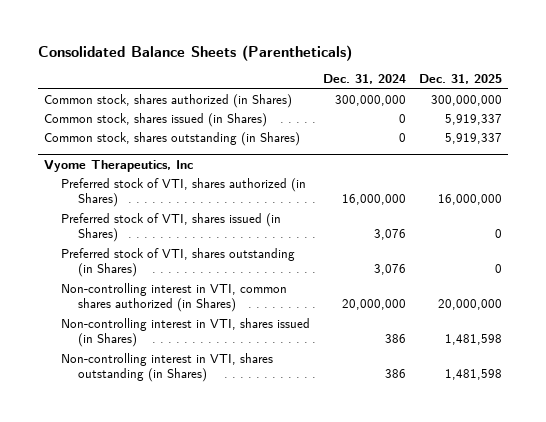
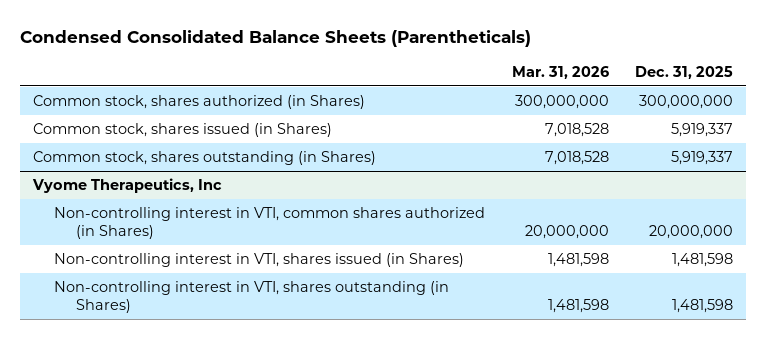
[37,45,352,62] Consolidated Balance Sheets (Parentheticals) -> [20,30,532,48] Condensed Consolidated Balance Sheets (Parentheticals)
[322,74,406,85] Dec. 31, 2024 -> none
none -> [511,65,609,79] Mar. 31, 2026
[60,177,306,208] Preferred stock of VTI, shares authorized (in Shares) -> none
[60,212,281,243] Preferred stock of VTI, shares issued (in Shares) -> none
[60,247,295,278] Preferred stock of VTI, shares outstanding (in Shares) -> none

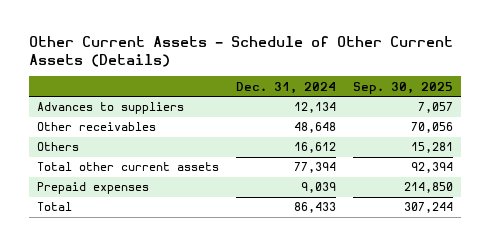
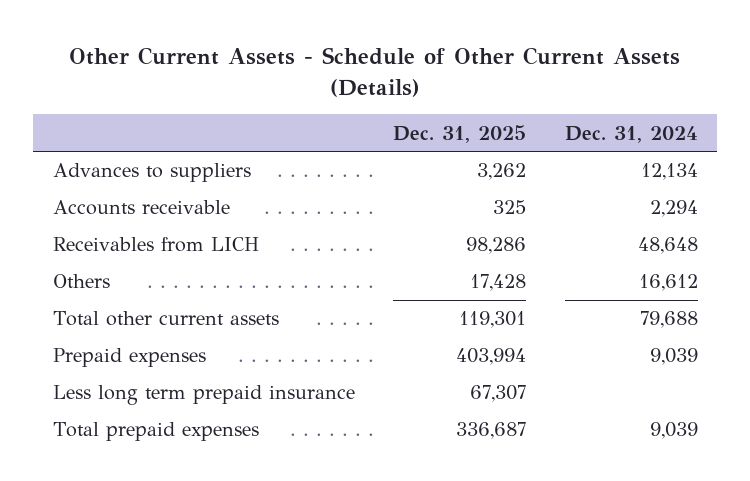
[352,81,453,94] Sep. 30, 2025 -> none
none -> [393,124,527,143] Dec. 31, 2025
none -> [52,200,230,216] Accounts receivable
[37,122,157,132] Other receivables -> [52,237,259,253] Receivables from LICH
[293,162,336,174] 77,394 -> [639,311,698,329] 79,688
[37,202,73,212] Total -> none
none -> [52,385,355,406] Less long term prepaid insurance
none -> [52,422,259,442] Total prepaid expenses

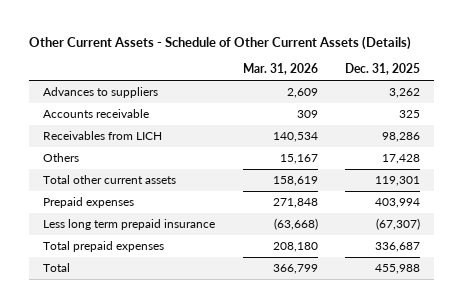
[564,125,698,143] Dec. 31, 2024 -> none
none -> [242,63,318,76] Mar. 31, 2026
[470,385,527,403] 67,307 -> [376,218,421,231] (67,307)
none -> [42,263,70,273] Total

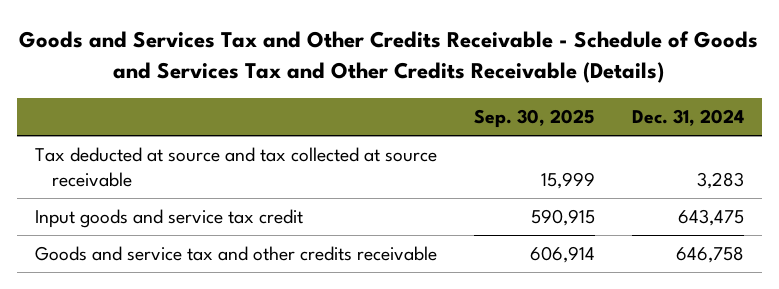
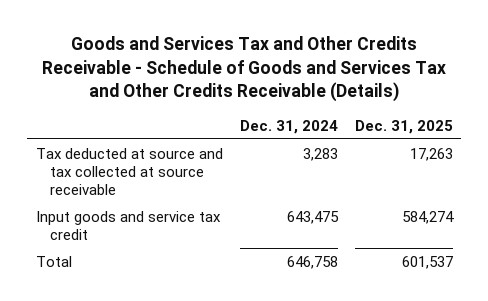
[473,108,595,128] Sep. 30, 2025 -> none
none -> [354,119,453,134] Dec. 31, 2025
[35,246,438,262] Goods and service tax and other credits receivable -> [35,255,72,267] Total

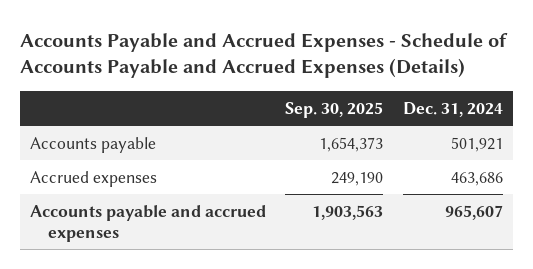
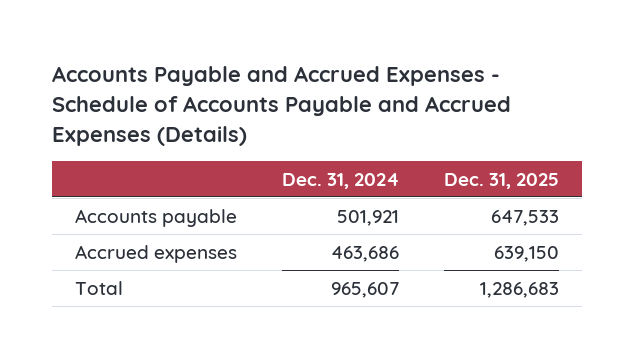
[285,101,384,118] Sep. 30, 2025 -> none
none -> [444,172,560,189] Dec. 31, 2025
[29,204,266,242] Accounts payable and accrued expenses -> [74,280,123,295] Total

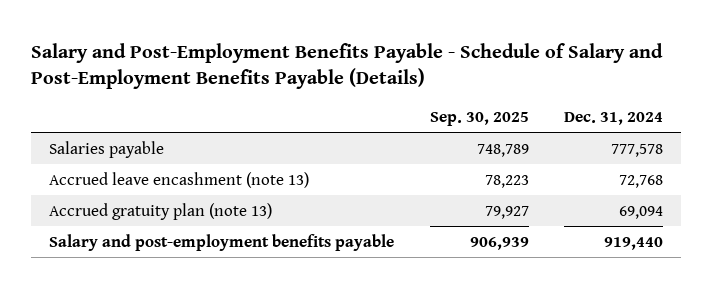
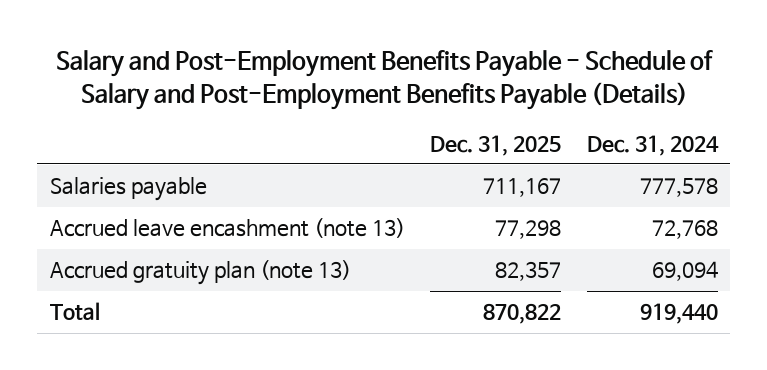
[429,111,529,126] Sep. 30, 2025 -> none
none -> [430,134,562,156] Dec. 31, 2025
[48,233,394,251] Salary and post-employment benefits payable -> [49,302,100,321] Total

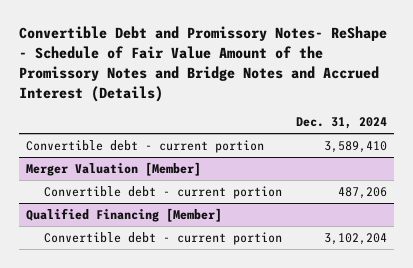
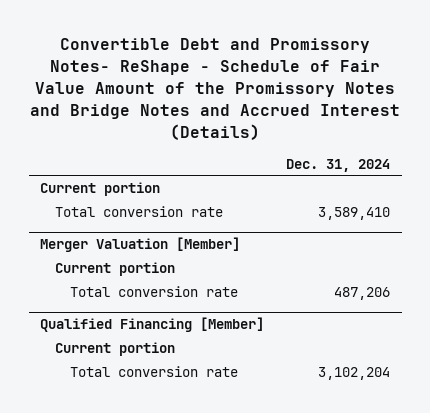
none -> [39,181,160,196] Current portion
[25,139,264,153] Convertible debt - current portion -> [54,205,223,217] Total conversion rate
none -> [54,261,175,276] Current portion
[43,185,282,199] Convertible debt - current portion -> [70,285,239,297] Total conversion rate
none -> [54,341,175,356] Current portion
[43,231,282,245] Convertible debt - current portion -> [70,365,239,377] Total conversion rate

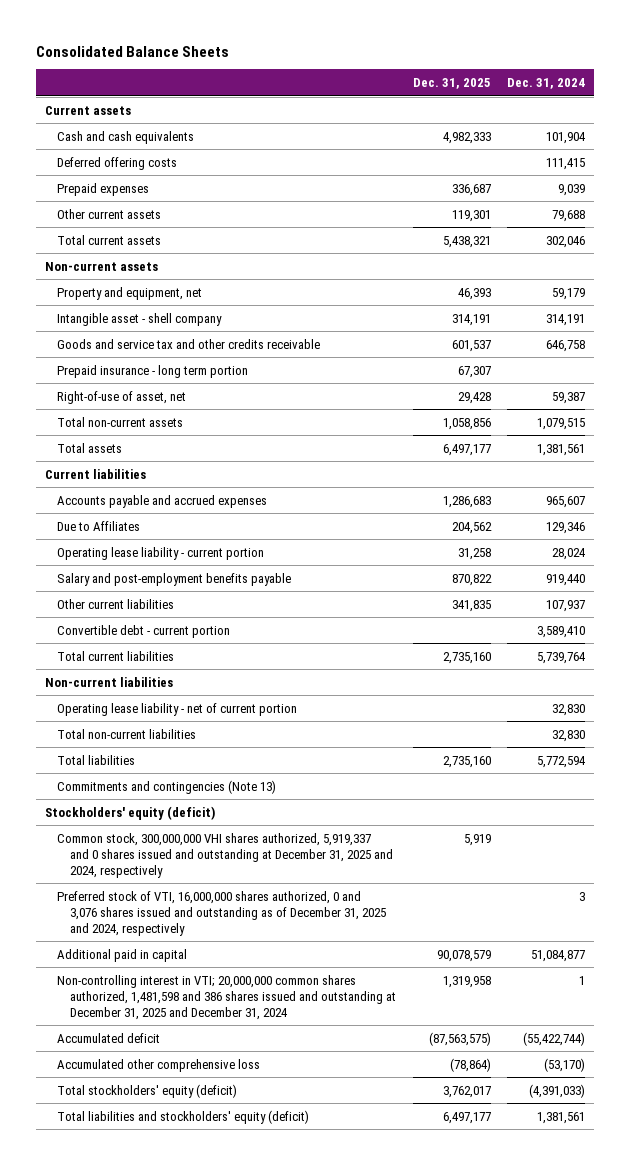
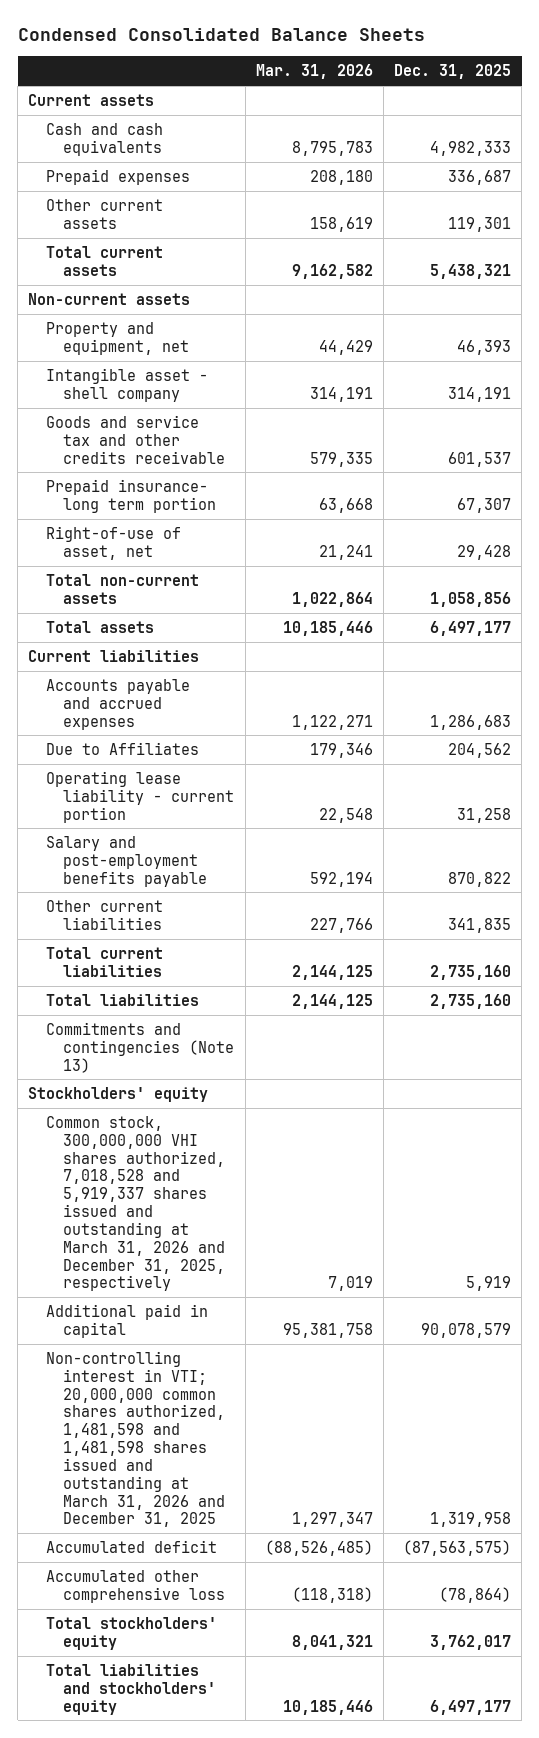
[36,45,230,57] Consolidated Balance Sheets -> [17,28,425,42] Condensed Consolidated Balance Sheets
[507,78,586,90] Dec. 31, 2024 -> none
none -> [255,64,373,80] Mar. 31, 2026
[57,156,178,170] Deferred offering costs -> none
[57,364,249,378] Prepaid insurance - long term portion -> [45,478,217,513] Prepaid insurance- long term portion
[57,624,231,638] Convertible debt - current portion -> none
[44,676,173,687] Non-current liabilities -> none
[57,702,298,716] Operating lease liability - net of current portion -> none
[57,728,197,739] Total non-current liabilities -> none
[57,890,386,937] Preferred stock of VTI, 16,000,000 shares authorized, 0 and 3,076 shares issued and outstanding as of December 31, 2025 and 2024, respectively -> none
[44,805,215,820] Stockholders' equity (deficit) -> [28,1086,209,1102] Stockholders' equity
[57,832,393,879] Common stock, 300,000,000 VHI shares authorized, 5,919,337 and 0 shares issued and outstanding at December 31, 2025 and 2024, respectively -> [45,1115,226,1292] Common stock, 300,000,000 VHI shares authorized, 7,018,528 and 5,919,337 shares issued and outstanding at March 31, 2026 and December 31, 2025, respectively
[57,974,396,1021] Non-controlling interest in VTI; 20,000,000 common shares authorized, 1,481,598 and 386 shares issued and outstanding at December 31, 2025 and December 31, 2024 -> [45,1350,226,1528] Non-controlling interest in VTI; 20,000,000 common shares authorized, 1,481,598 and 1,481,598 shares issued and outstanding at March 31, 2026 and December 31, 2025
[57,1083,238,1098] Total stockholders' equity (deficit) -> [45,1616,217,1650] Total stockholders' equity
[57,1109,310,1124] Total liabilities and stockholders' equity (deficit) -> [45,1663,217,1715] Total liabilities and stockholders' equity

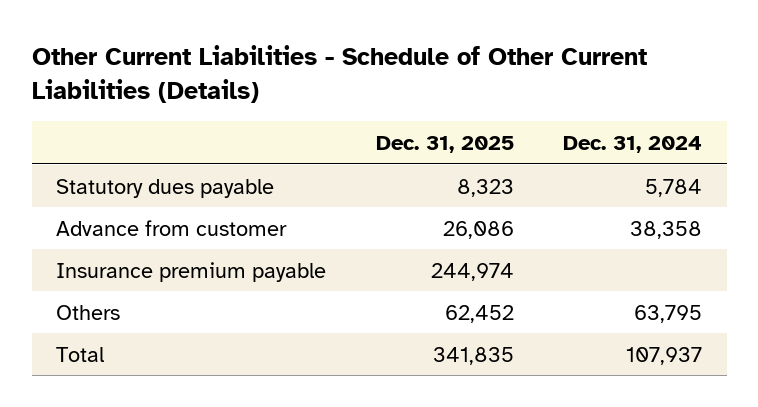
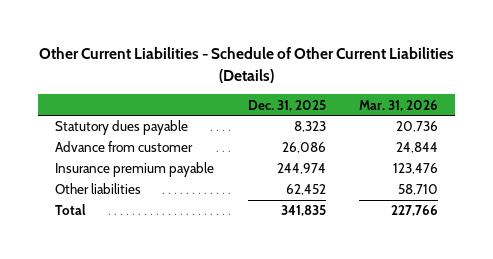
[563,135,703,153] Dec. 31, 2024 -> none
none -> [359,99,439,111] Mar. 31, 2026
[56,304,121,320] Others -> [54,183,141,195] Other liabilities

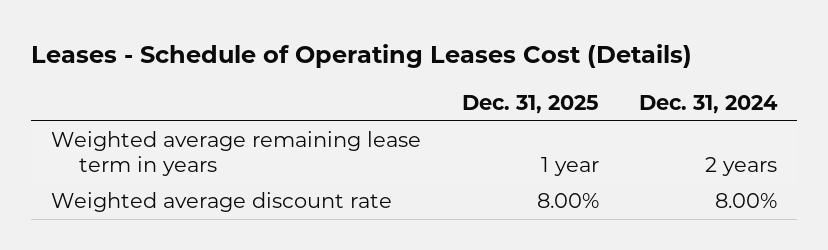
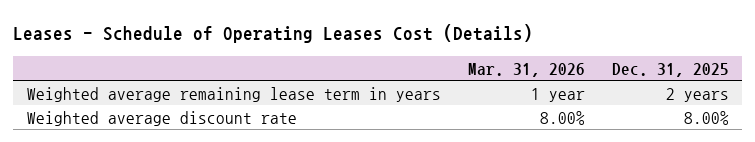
[639,94,779,114] Dec. 31, 2024 -> none
none -> [467,62,585,77] Mar. 31, 2026
[540,156,599,176] 1 year -> [665,87,729,102] 2 years

